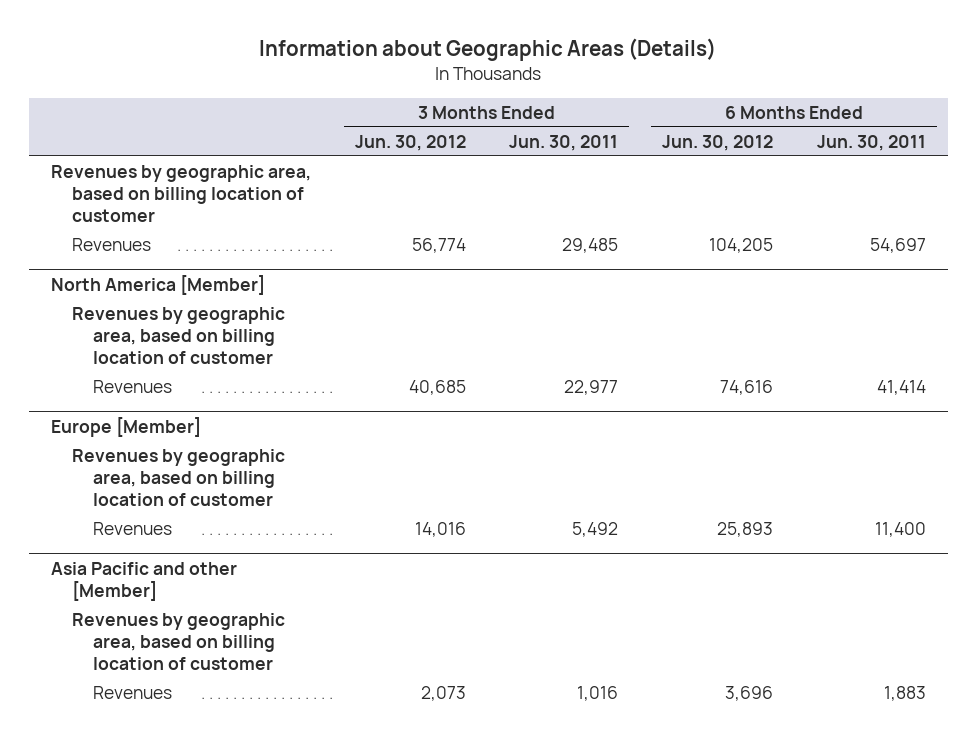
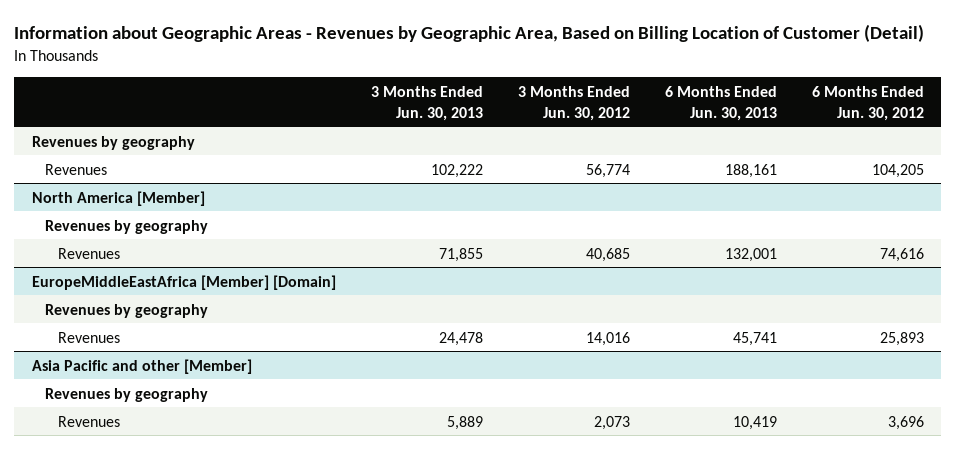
[259,38,717,62] Information about Geographic Areas (Details) -> [14,24,925,43] Information about Geographic Areas - Revenues by Geographic Area, Based on Billing Location of Customer (Detail)
[509,134,619,151] Jun. 30, 2011 -> none
[816,134,926,151] Jun. 30, 2011 -> none
none -> [370,85,483,121] 3 Months Ended Jun. 30, 2013
none -> [664,85,777,121] 6 Months Ended Jun. 30, 2013
[50,164,311,222] Revenues by geographic area, based on billing location of customer -> [31,135,195,150] Revenues by geography
[71,306,285,364] Revenues by geographic area, based on billing location of customer -> [44,219,208,234] Revenues by geography
[50,416,201,437] Europe [Member] -> none
none -> [31,274,336,290] EuropeMiddleEastAfrica [Member] [Domain]
[71,448,285,506] Revenues by geographic area, based on billing location of customer -> [44,303,208,318] Revenues by geography
[71,612,285,670] Revenues by geographic area, based on billing location of customer -> [44,387,208,402] Revenues by geography

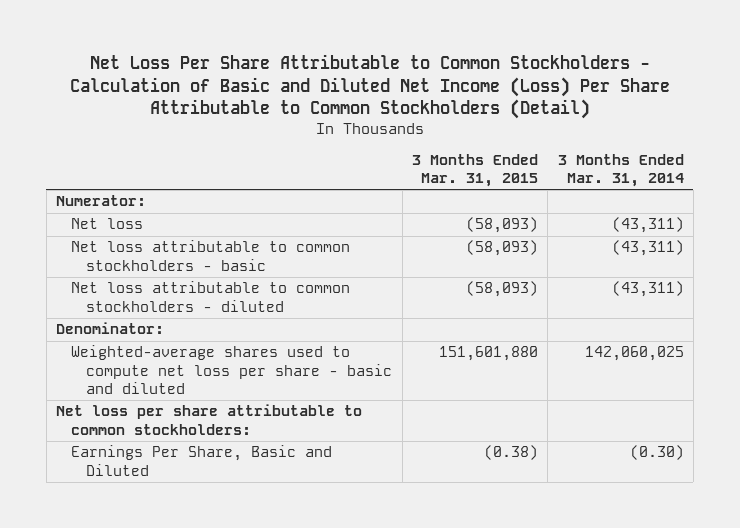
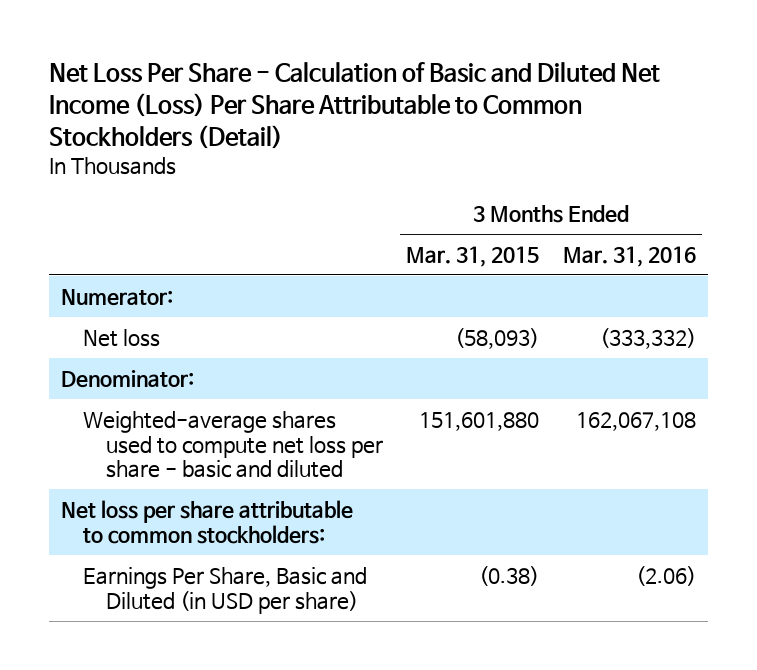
[69,54,670,120] Net Loss Per Share Attributable to Common Stockholders - Calculation of Basic and Diluted Net Income (Loss) Per Share Attributable to Common Stockholders (Detail) -> [48,61,660,150] Net Loss Per Share - Calculation of Basic and Diluted Net Income (Loss) Per Share Attributable to Common Stockholders (Detail)
[557,153,684,187] 3 Months Ended Mar. 31, 2014 -> none
none -> [562,246,696,268] Mar. 31, 2016
[71,240,351,271] Net loss attributable to common stockholders - basic -> none
[71,281,351,312] Net loss attributable to common stockholders - diluted -> none
[71,445,333,476] Earnings Per Share, Basic and Diluted -> [83,566,368,614] Earnings Per Share, Basic and Diluted (in USD per share)

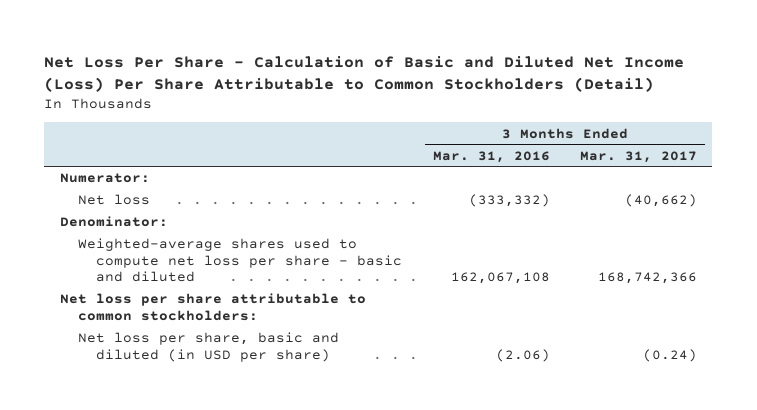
[406,246,540,268] Mar. 31, 2015 -> none
none -> [580,150,698,163] Mar. 31, 2017
[83,566,368,614] Earnings Per Share, Basic and Diluted (in USD per share) -> [77,332,339,362] Net loss per share, basic and diluted (in USD per share)

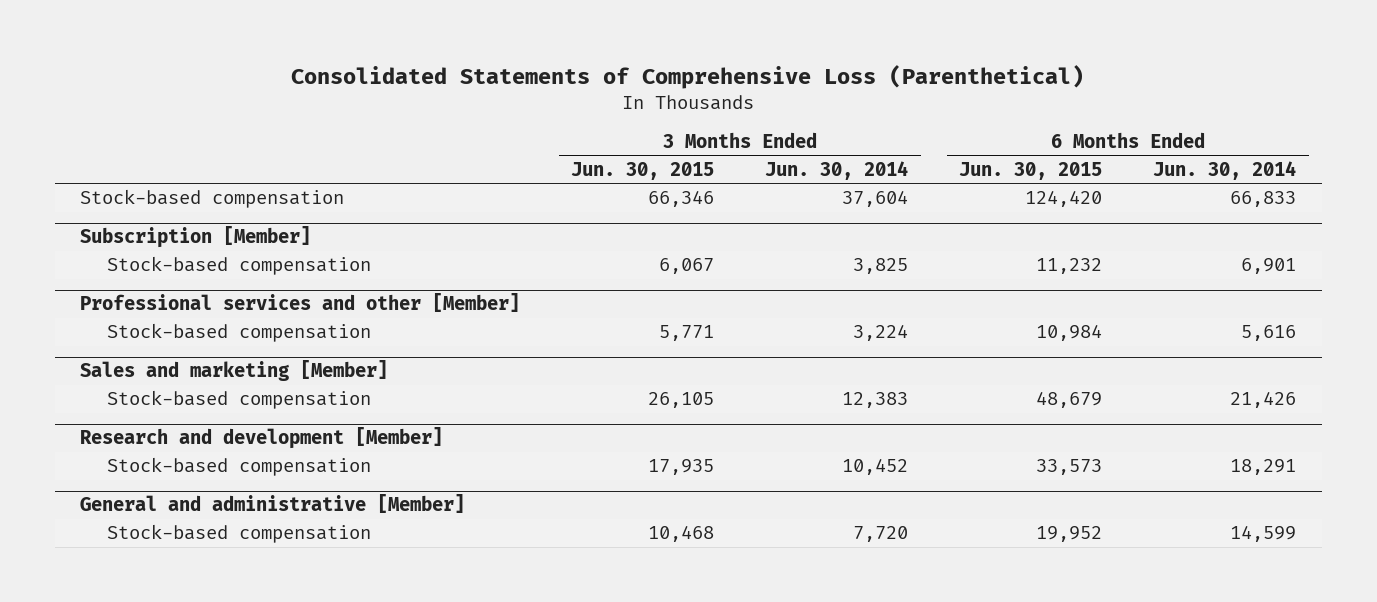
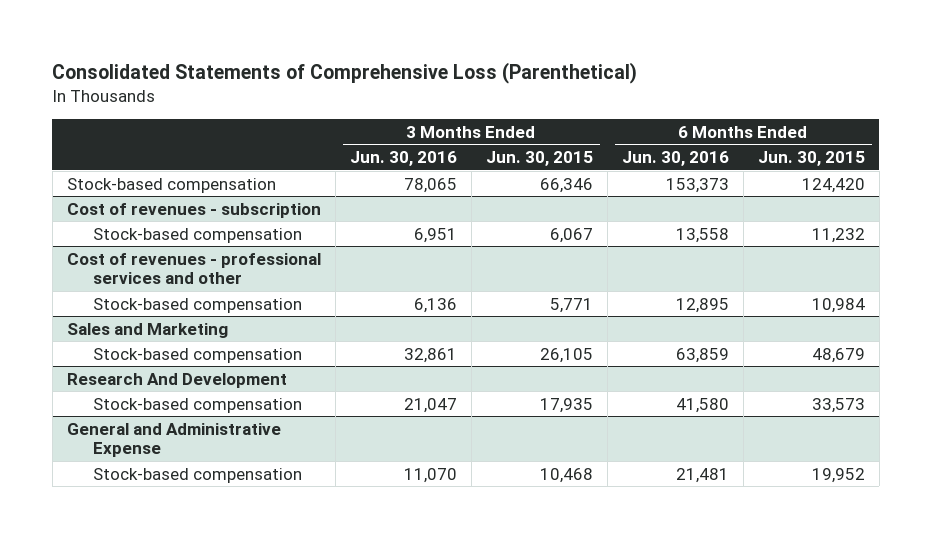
[765,161,909,181] Jun. 30, 2014 -> none
[1153,161,1297,181] Jun. 30, 2014 -> none
none -> [349,151,457,167] Jun. 30, 2016
none -> [621,151,729,167] Jun. 30, 2016
[80,226,312,249] Subscription [Member] -> [66,202,321,218] Cost of revenues - subscription
[80,293,521,313] Professional services and other [Member] -> [66,252,321,285] Cost of revenues - professional services and other
[80,360,389,382] Sales and marketing [Member] -> [66,322,228,338] Sales and Marketing
[80,427,444,450] Research and development [Member] -> [66,372,287,388] Research And Development
[80,494,466,514] General and administrative [Member] -> [66,422,281,458] General and Administrative Expense

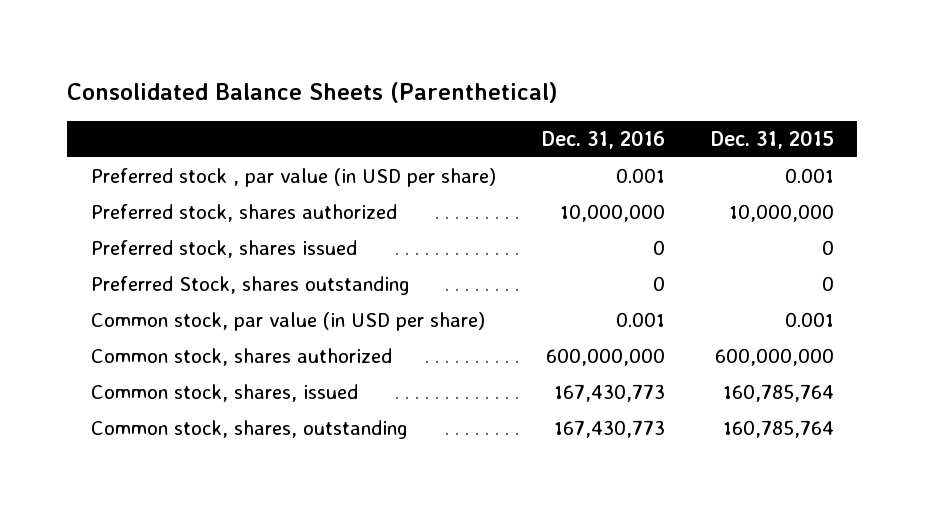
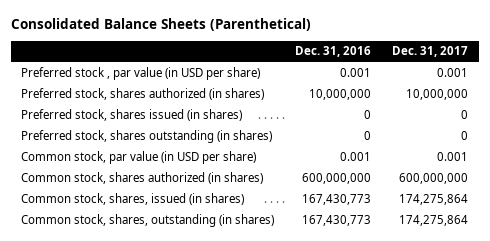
[710,129,834,149] Dec. 31, 2015 -> none
none -> [392,46,469,58] Dec. 31, 2017
[90,204,397,223] Preferred stock, shares authorized -> [21,87,265,100] Preferred stock, shares authorized (in shares)
[90,240,357,259] Preferred stock, shares issued -> [21,108,243,121] Preferred stock, shares issued (in shares)
[90,276,410,296] Preferred Stock, shares outstanding -> [21,129,273,143] Preferred stock, shares outstanding (in shares)
[90,348,392,367] Common stock, shares authorized -> [21,171,264,184] Common stock, shares authorized (in shares)
[90,384,358,403] Common stock, shares, issued -> [21,192,245,205] Common stock, shares, issued (in shares)
[90,420,408,440] Common stock, shares, outstanding -> [21,213,275,227] Common stock, shares, outstanding (in shares)

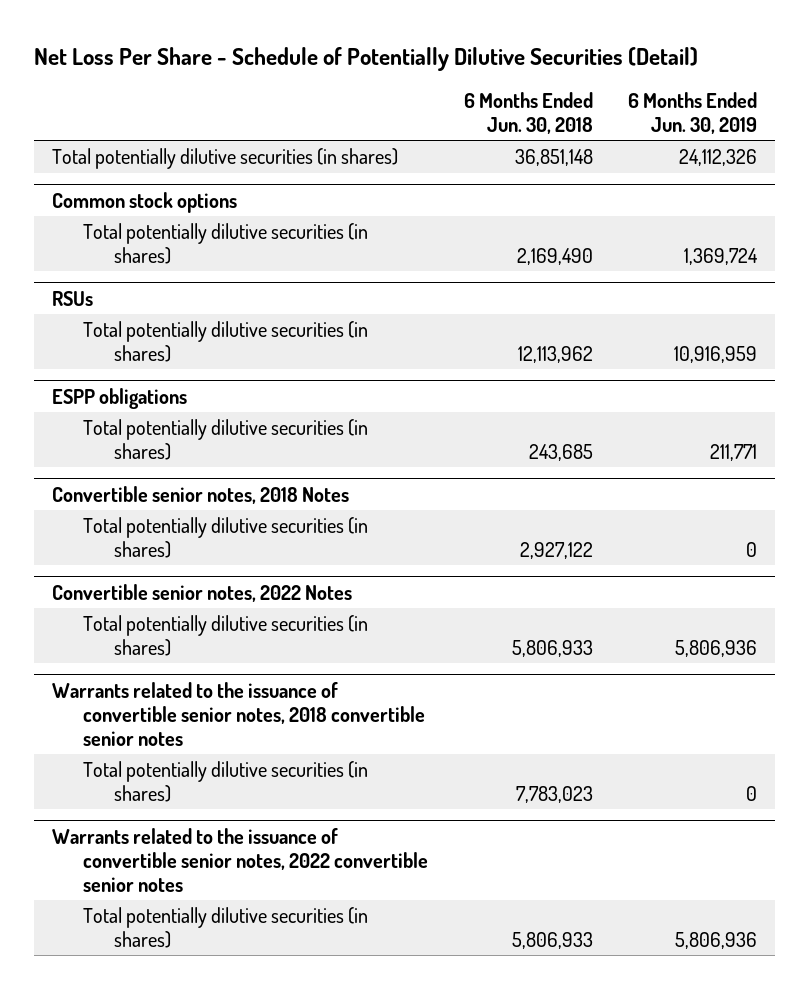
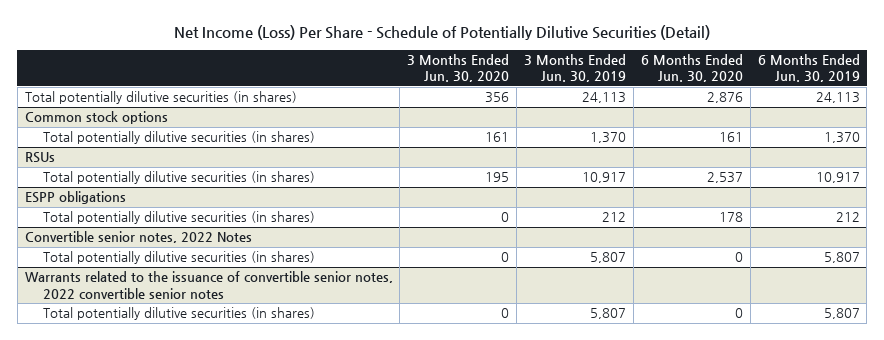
[34,46,699,71] Net Loss Per Share - Schedule of Potentially Dilutive Securities (Detail) -> [174,25,711,41] Net Income (Loss) Per Share - Schedule of Potentially Dilutive Securities (Detail)
[463,91,593,134] 6 Months Ended Jun. 30, 2018 -> none
none -> [407,54,510,83] 3 Months Ended Jun. 30, 2020
none -> [524,54,627,83] 3 Months Ended Jun. 30, 2019
none -> [640,54,743,83] 6 Months Ended Jun. 30, 2020
[679,149,758,167] 24,112,326 -> [815,92,860,104] 24,113
[684,247,759,265] 1,369,724 -> [823,132,860,144] 1,370
[674,345,758,363] 10,916,959 -> [815,172,860,184] 10,917
[51,485,349,504] Convertible senior notes, 2018 Notes -> none
[82,517,368,558] Total potentially dilutive securities (in shares) -> none
[710,443,758,461] 211,771 -> [835,212,860,223] 212
[51,681,425,746] Warrants related to the issuance of convertible senior notes, 2018 convertible senior notes -> none
[82,761,368,802] Total potentially dilutive securities (in shares) -> none
[675,639,758,657] 5,806,936 -> [823,252,860,264] 5,807
[675,931,758,949] 5,806,936 -> [823,308,860,320] 5,807

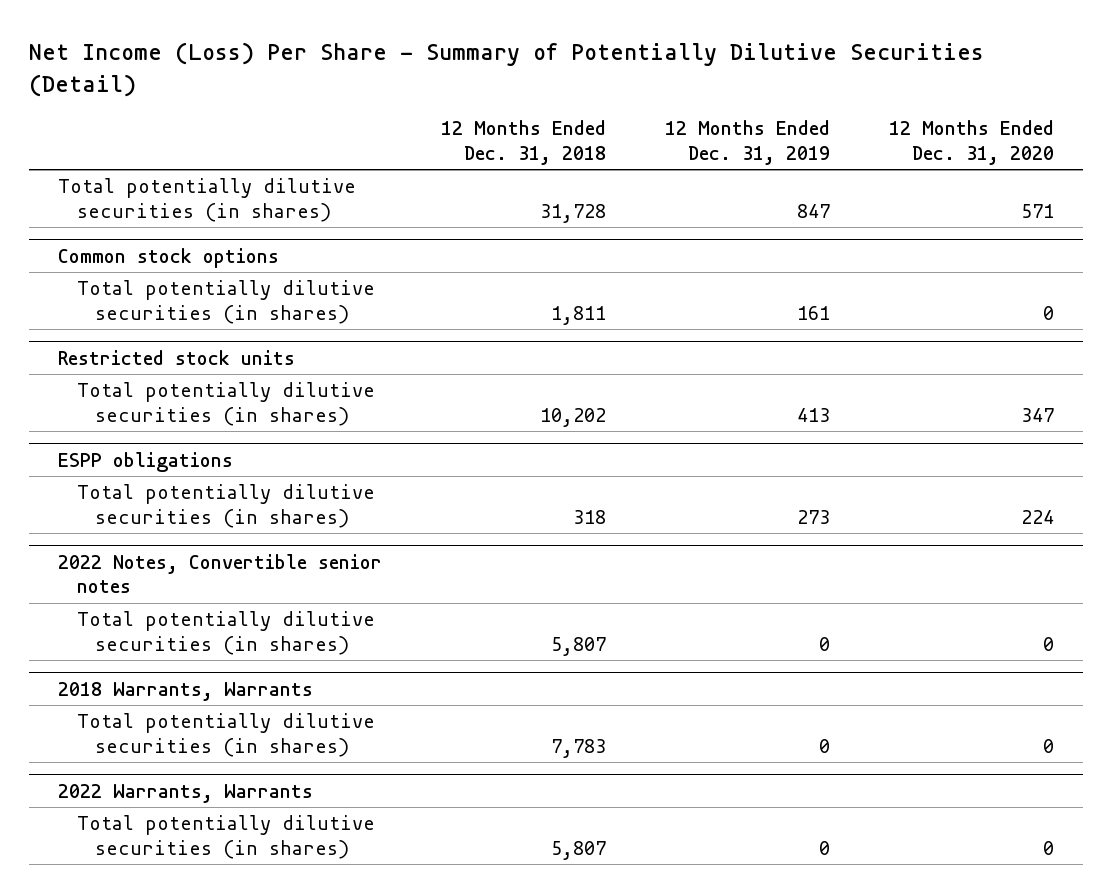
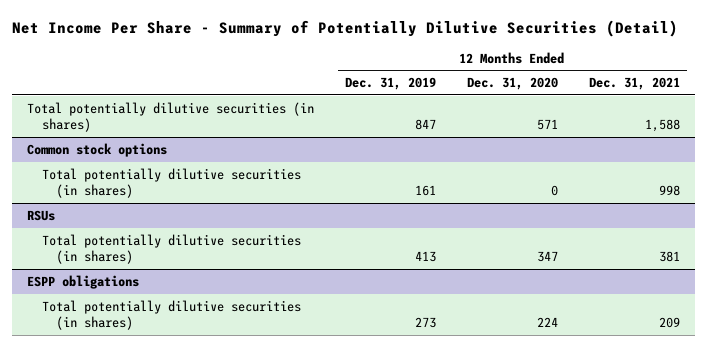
[29,42,985,97] Net Income (Loss) Per Share - Summary of Potentially Dilutive Securities (Detail) -> [12,19,679,37] Net Income Per Share - Summary of Potentially Dilutive Securities (Detail)
[441,120,607,165] 12 Months Ended Dec. 31, 2018 -> none
none -> [588,77,680,91] Dec. 31, 2021
[58,349,296,365] Restricted stock units -> [27,209,56,221] RSUs
[58,553,383,594] 2022 Notes, Convertible senior notes -> none
[76,611,375,655] Total potentially dilutive securities (in shares) -> none
[58,681,314,701] 2018 Warrants, Warrants -> none
[76,713,375,757] Total potentially dilutive securities (in shares) -> none
[58,783,314,803] 2022 Warrants, Warrants -> none
[76,815,375,859] Total potentially dilutive securities (in shares) -> none

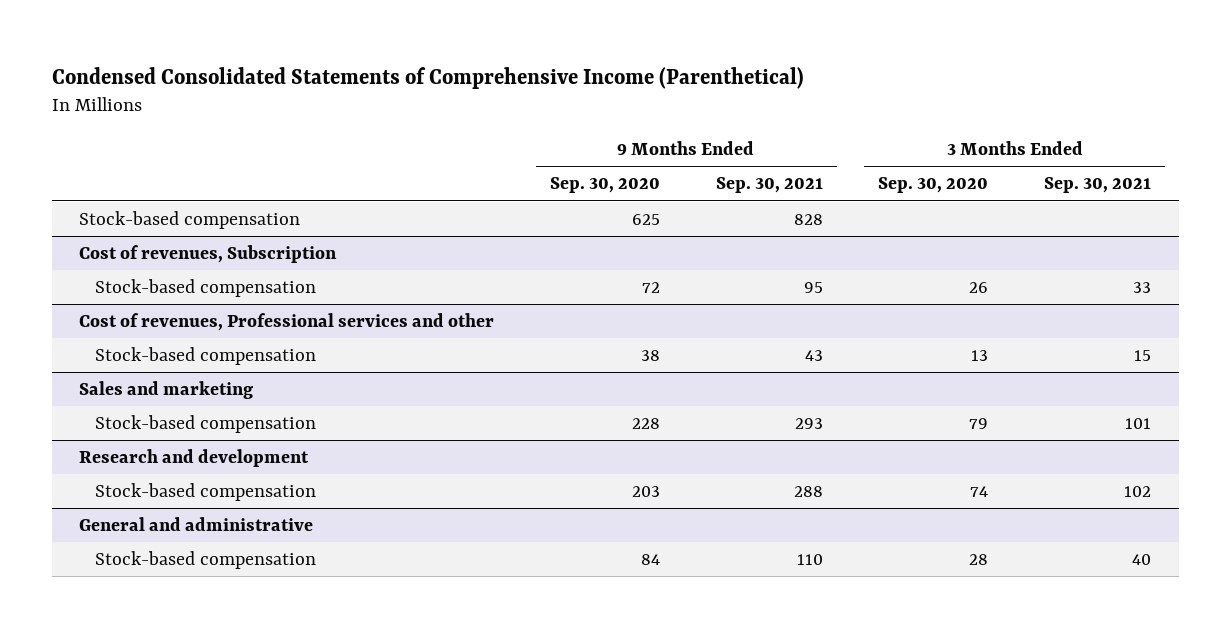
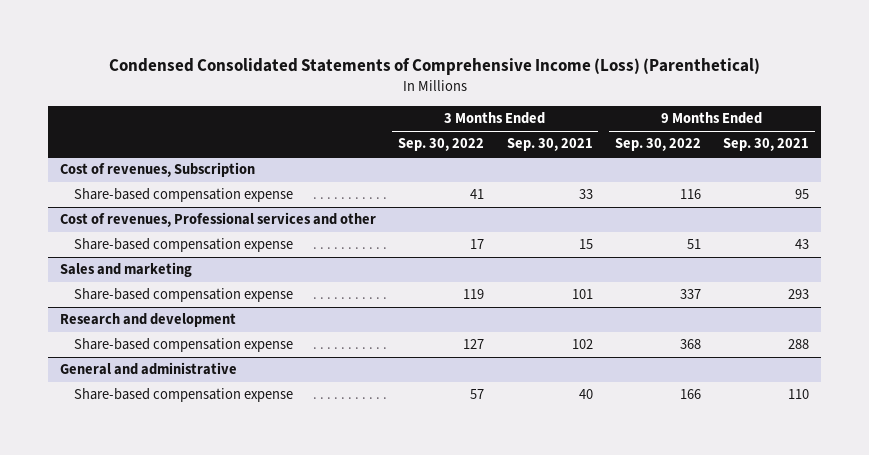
[51,66,804,89] Condensed Consolidated Statements of Comprehensive Income (Parenthetical) -> [108,58,760,76] Condensed Consolidated Statements of Comprehensive Income (Loss) (Parenthetical)
[550,177,661,194] Sep. 30, 2020 -> none
[878,177,989,194] Sep. 30, 2020 -> none
none -> [398,138,485,152] Sep. 30, 2022
none -> [615,138,702,152] Sep. 30, 2022
[79,211,301,230] Stock-based compensation -> none
[95,279,317,298] Stock-based compensation -> [74,188,294,203] Share-based compensation expense
[95,347,317,366] Stock-based compensation -> [74,238,294,253] Share-based compensation expense
[95,415,317,434] Stock-based compensation -> [74,288,294,303] Share-based compensation expense
[95,483,317,502] Stock-based compensation -> [74,338,294,353] Share-based compensation expense
[95,551,317,570] Stock-based compensation -> [74,388,294,403] Share-based compensation expense

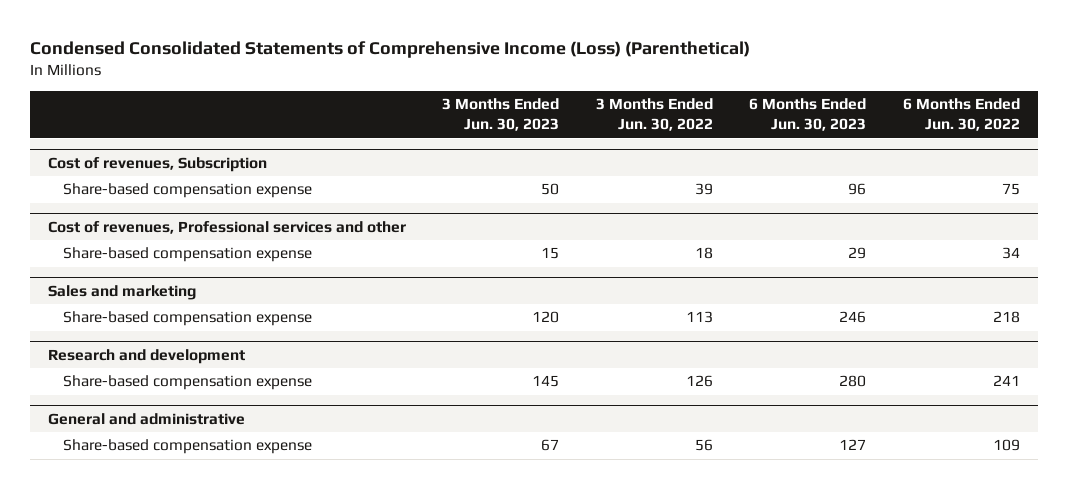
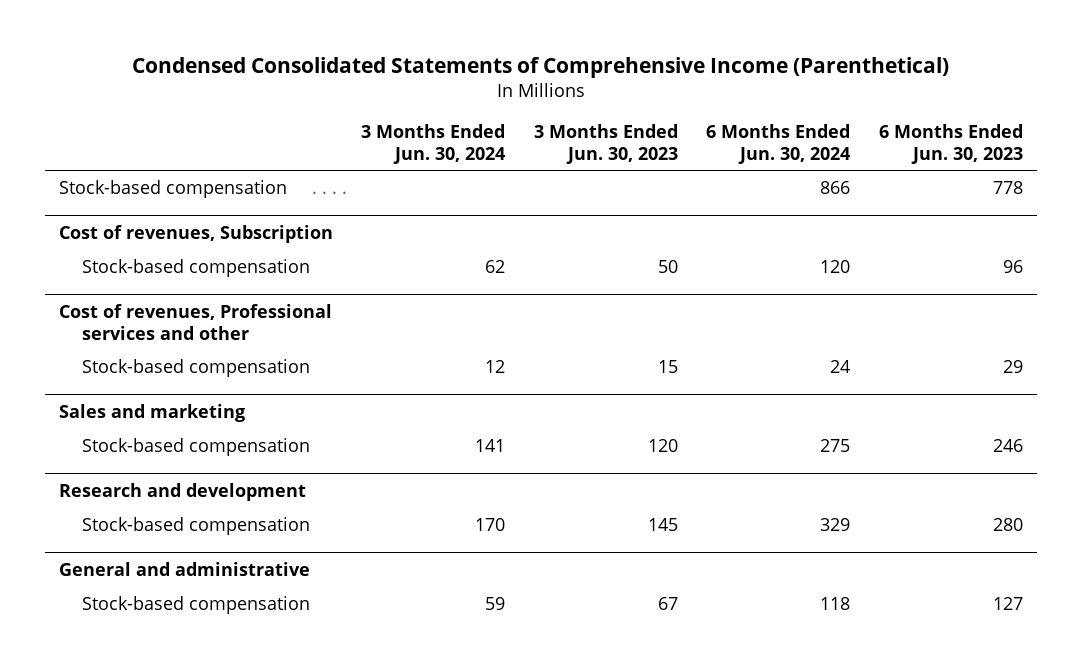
[29,41,750,59] Condensed Consolidated Statements of Comprehensive Income (Loss) (Parenthetical) -> [131,56,949,78] Condensed Consolidated Statements of Comprehensive Income (Parenthetical)
[595,98,713,132] 3 Months Ended Jun. 30, 2022 -> none
[902,98,1020,132] 6 Months Ended Jun. 30, 2022 -> none
none -> [361,123,506,164] 3 Months Ended Jun. 30, 2024
none -> [706,123,851,164] 6 Months Ended Jun. 30, 2024
none -> [59,180,288,199] Stock-based compensation
[63,183,313,199] Share-based compensation expense -> [81,259,310,278] Stock-based compensation
[63,247,313,263] Share-based compensation expense -> [81,359,310,378] Stock-based compensation
[63,311,313,327] Share-based compensation expense -> [81,438,310,457] Stock-based compensation
[63,375,313,391] Share-based compensation expense -> [81,517,310,536] Stock-based compensation
[63,439,313,455] Share-based compensation expense -> [81,596,310,615] Stock-based compensation

